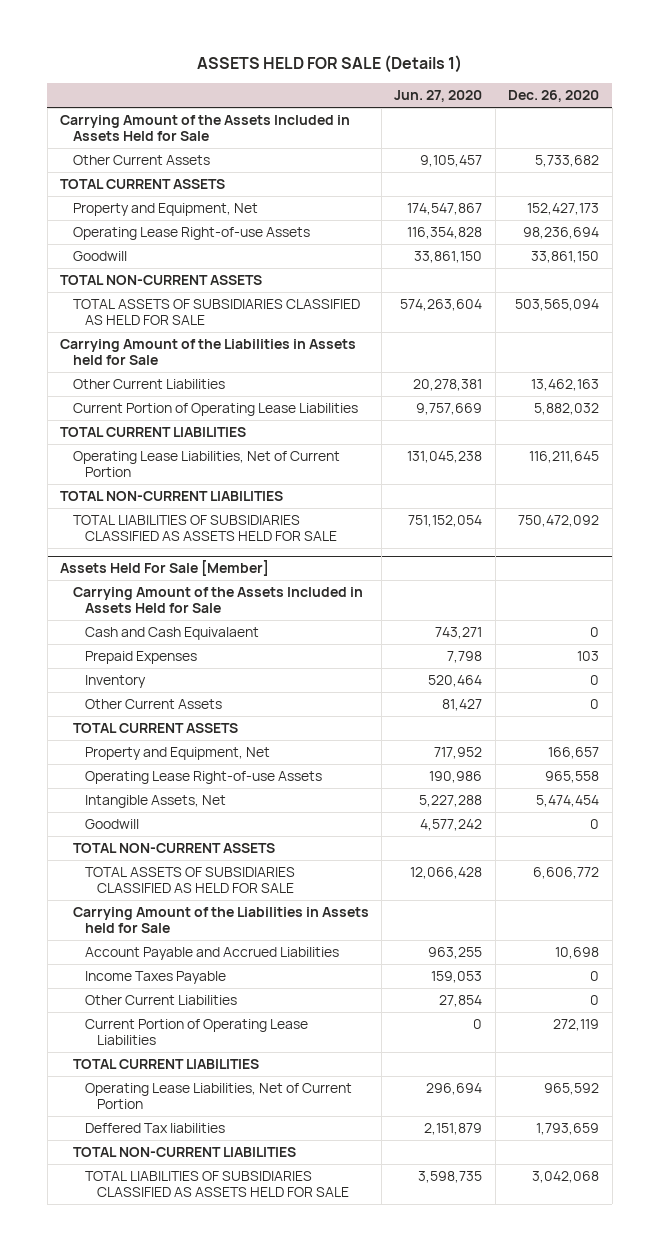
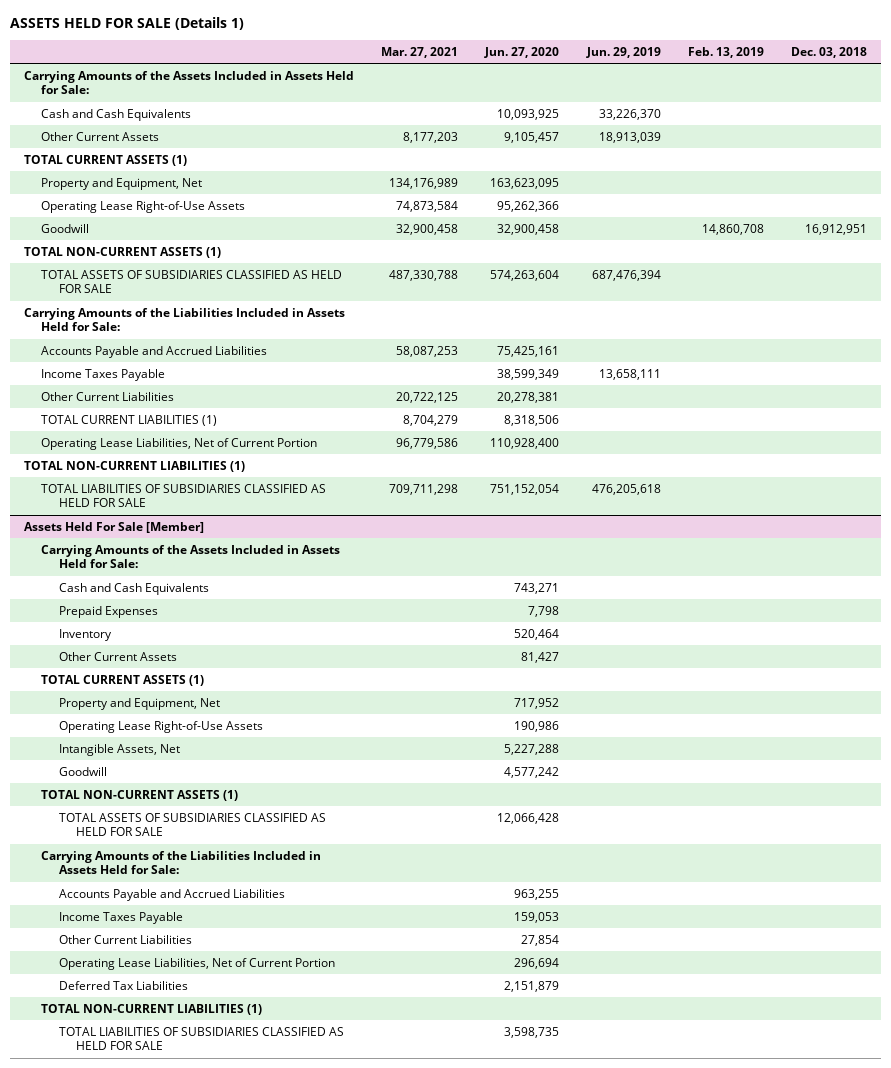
[508,90,600,103] Dec. 26, 2020 -> none
none -> [381,46,459,58] Mar. 27, 2021
none -> [585,46,661,58] Jun. 29, 2019
none -> [688,46,765,58] Feb. 13, 2019
none -> [791,46,868,58] Dec. 03, 2018
[60,115,351,142] Carrying Amount of the Assets Included in Assets Held for Sale -> [23,70,354,95] Carrying Amounts of the Assets Included in Assets Held for Sale:
none -> [41,108,192,121] Cash and Cash Equivalents
[60,179,226,190] TOTAL CURRENT ASSETS -> [23,154,187,166] TOTAL CURRENT ASSETS (1)
[407,203,483,216] 174,547,867 -> [490,177,560,189] 163,623,095
[72,227,310,241] Operating Lease Right-of-use Assets -> [41,200,246,213] Operating Lease Right-of-Use Assets
[407,227,483,240] 116,354,828 -> [497,200,560,212] 95,262,366
[414,251,483,264] 33,861,150 -> [497,223,560,235] 32,900,458
[60,275,263,286] TOTAL NON-CURRENT ASSETS -> [23,246,221,258] TOTAL NON-CURRENT ASSETS (1)
[60,339,357,366] Carrying Amount of the Liabilities in Assets held for Sale -> [23,307,345,332] Carrying Amounts of the Liabilities Included in Assets Held for Sale:
none -> [41,345,268,358] Accounts Payable and Accrued Liabilities
none -> [41,368,166,381] Income Taxes Payable
[60,427,247,438] TOTAL CURRENT LIABILITIES -> none
[72,403,358,417] Current Portion of Operating Lease Liabilities -> [41,414,218,426] TOTAL CURRENT LIABILITIES (1)
[416,403,483,416] 9,757,669 -> [504,414,560,426] 8,318,506
[407,451,483,464] 131,045,238 -> [490,437,560,449] 110,928,400
[60,491,284,502] TOTAL NON-CURRENT LIABILITIES -> [23,460,245,472] TOTAL NON-CURRENT LIABILITIES (1)
[72,515,337,542] TOTAL LIABILITIES OF SUBSIDIARIES CLASSIFIED AS ASSETS HELD FOR SALE -> [41,483,327,508] TOTAL LIABILITIES OF SUBSIDIARIES CLASSIFIED AS HELD FOR SALE
[72,587,363,614] Carrying Amount of the Assets Included in Assets Held for Sale -> [41,544,341,569] Carrying Amounts of the Assets Included in Assets Held for Sale:
[84,627,259,641] Cash and Cash Equivalaent -> [58,582,209,595] Cash and Cash Equivalents
[72,723,238,734] TOTAL CURRENT ASSETS -> [41,674,205,686] TOTAL CURRENT ASSETS (1)
[84,771,322,785] Operating Lease Right-of-use Assets -> [58,720,263,733] Operating Lease Right-of-Use Assets
[72,843,275,854] TOTAL NON-CURRENT ASSETS -> [41,789,239,801] TOTAL NON-CURRENT ASSETS (1)
[72,907,369,934] Carrying Amount of the Liabilities in Assets held for Sale -> [41,850,322,875] Carrying Amounts of the Liabilities Included in Assets Held for Sale:
[84,947,339,961] Account Payable and Accrued Liabilities -> [58,888,285,901] Accounts Payable and Accrued Liabilities
[84,1019,308,1046] Current Portion of Operating Lease Liabilities -> none
[72,1059,259,1070] TOTAL CURRENT LIABILITIES -> none
[84,1123,225,1134] Deffered Tax liabilities -> [58,980,188,990] Deferred Tax Liabilities
[72,1147,296,1158] TOTAL NON-CURRENT LIABILITIES -> [41,1003,263,1015] TOTAL NON-CURRENT LIABILITIES (1)
[84,1171,350,1198] TOTAL LIABILITIES OF SUBSIDIARIES CLASSIFIED AS ASSETS HELD FOR SALE -> [58,1026,344,1051] TOTAL LIABILITIES OF SUBSIDIARIES CLASSIFIED AS HELD FOR SALE

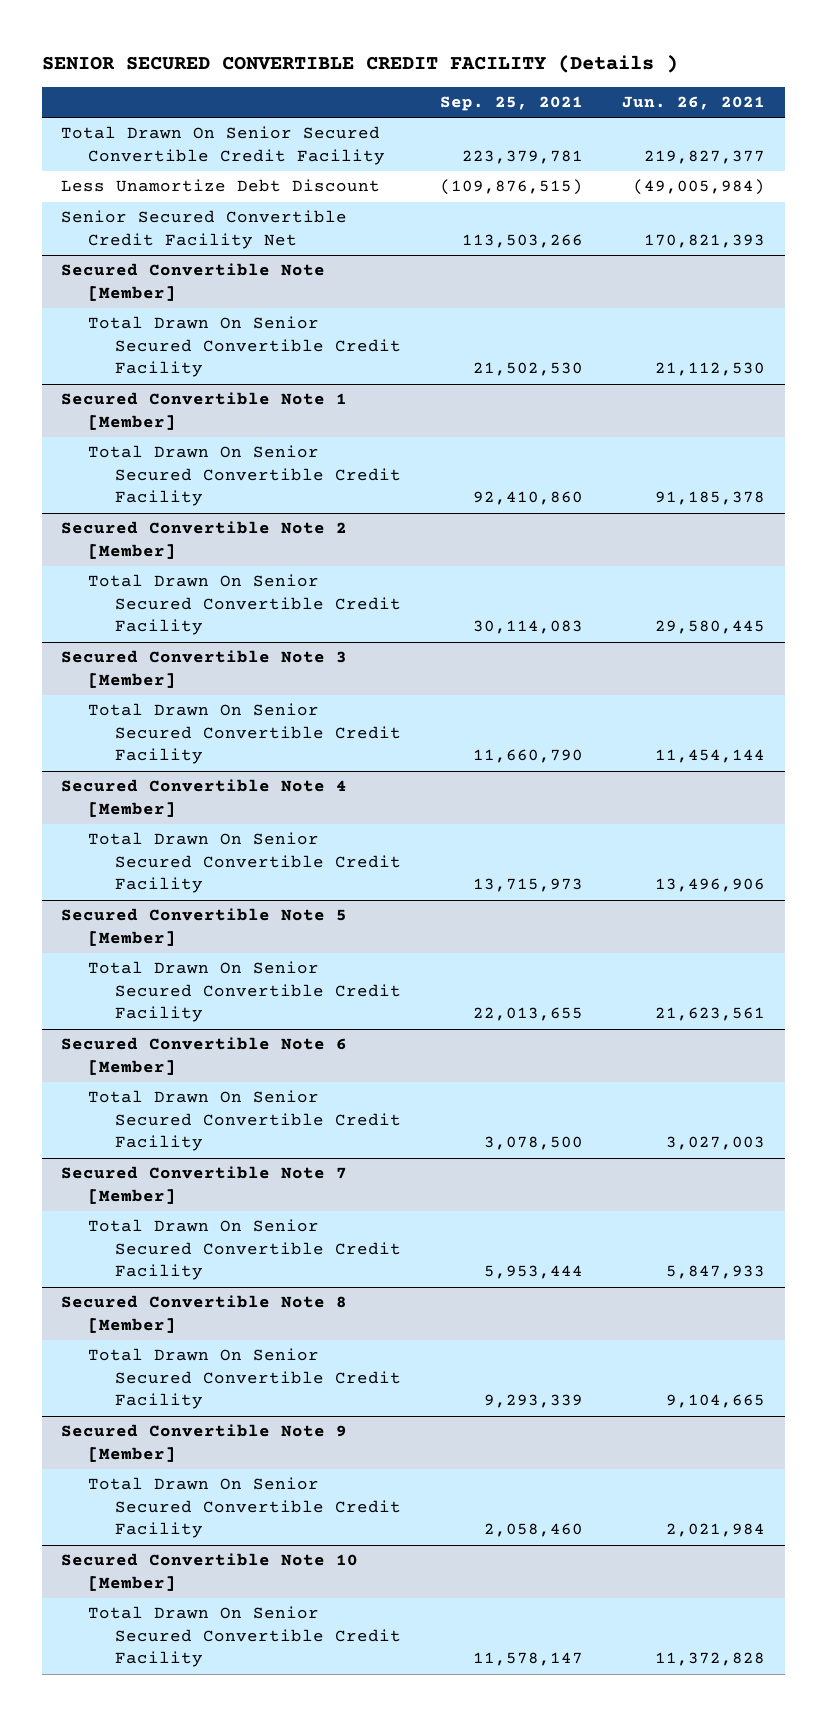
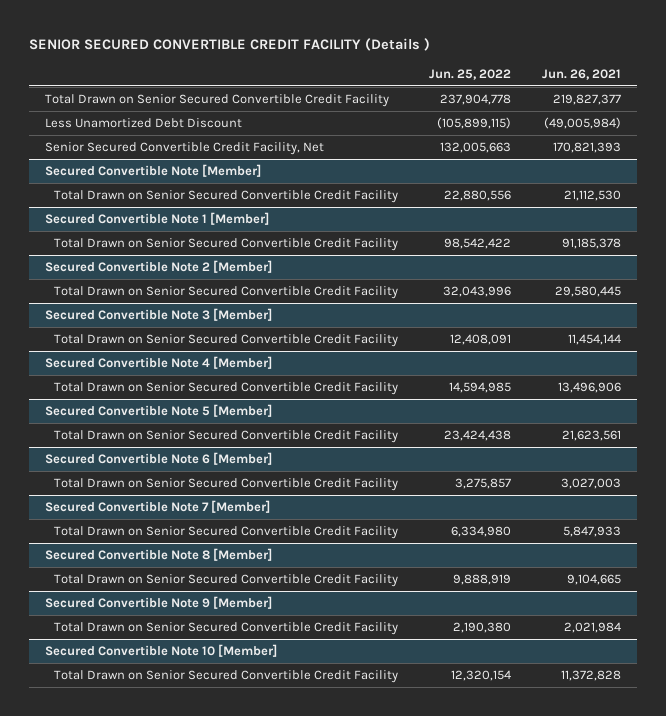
[440,96,584,112] Sep. 25, 2021 -> none
none -> [429,68,512,80] Jun. 25, 2022
[61,126,386,165] Total Drawn On Senior Secured Convertible Credit Facility -> [44,93,389,107] Total Drawn on Senior Secured Convertible Credit Facility
[61,179,381,193] Less Unamortize Debt Discount -> [44,117,242,128] Less Unamortized Debt Discount
[61,210,348,249] Senior Secured Convertible Credit Facility Net -> [44,141,324,155] Senior Secured Convertible Credit Facility, Net
[88,316,401,378] Total Drawn On Senior Secured Convertible Credit Facility -> [54,189,399,203] Total Drawn on Senior Secured Convertible Credit Facility
[88,445,401,507] Total Drawn On Senior Secured Convertible Credit Facility -> [54,237,399,251] Total Drawn on Senior Secured Convertible Credit Facility
[88,574,401,636] Total Drawn On Senior Secured Convertible Credit Facility -> [54,285,399,299] Total Drawn on Senior Secured Convertible Credit Facility
[88,703,401,765] Total Drawn On Senior Secured Convertible Credit Facility -> [54,333,399,347] Total Drawn on Senior Secured Convertible Credit Facility
[88,832,401,894] Total Drawn On Senior Secured Convertible Credit Facility -> [54,381,399,395] Total Drawn on Senior Secured Convertible Credit Facility
[88,961,401,1023] Total Drawn On Senior Secured Convertible Credit Facility -> [54,429,399,443] Total Drawn on Senior Secured Convertible Credit Facility
[88,1090,401,1152] Total Drawn On Senior Secured Convertible Credit Facility -> [54,477,399,491] Total Drawn on Senior Secured Convertible Credit Facility
[88,1219,401,1281] Total Drawn On Senior Secured Convertible Credit Facility -> [54,525,399,539] Total Drawn on Senior Secured Convertible Credit Facility
[88,1348,401,1410] Total Drawn On Senior Secured Convertible Credit Facility -> [54,573,399,587] Total Drawn on Senior Secured Convertible Credit Facility
[88,1477,401,1539] Total Drawn On Senior Secured Convertible Credit Facility -> [54,621,399,635] Total Drawn on Senior Secured Convertible Credit Facility
[88,1606,401,1668] Total Drawn On Senior Secured Convertible Credit Facility -> [54,669,399,683] Total Drawn on Senior Secured Convertible Credit Facility

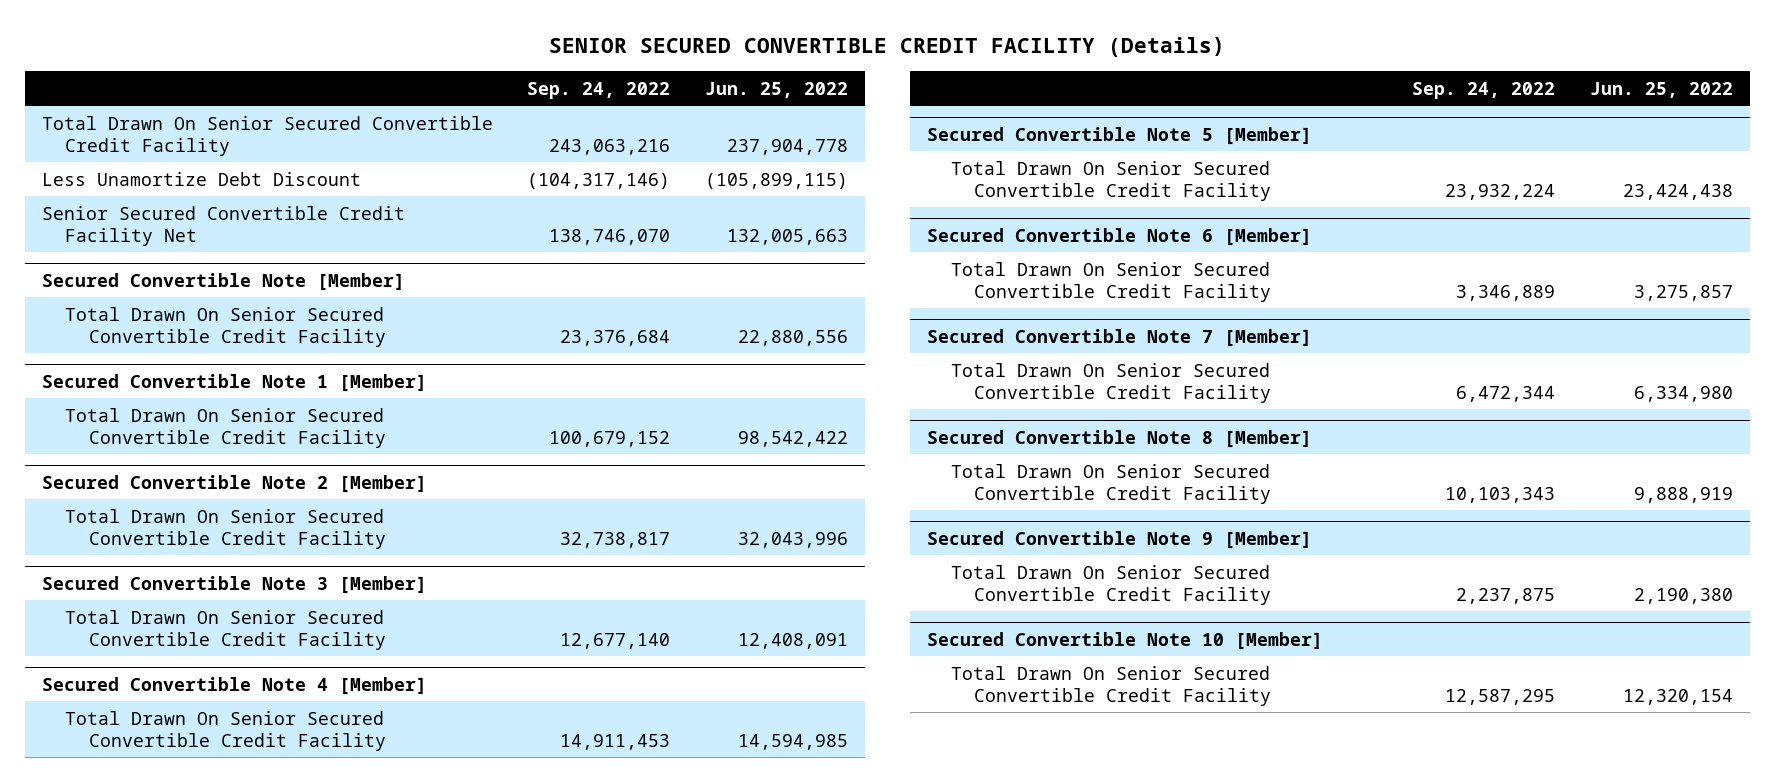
[29,38,431,52] SENIOR SECURED CONVERTIBLE CREDIT FACILITY (Details ) -> [549,36,1226,57] SENIOR SECURED CONVERTIBLE CREDIT FACILITY (Details)
[542,68,622,80] Jun. 26, 2021 -> none
none -> [527,81,671,99] Sep. 24, 2022
[44,93,389,107] Total Drawn on Senior Secured Convertible Credit Facility -> [41,115,493,156] Total Drawn On Senior Secured Convertible Credit Facility
[44,117,242,128] Less Unamortized Debt Discount -> [41,171,361,186] Less Unamortize Debt Discount
[44,141,324,155] Senior Secured Convertible Credit Facility, Net -> [41,205,405,246] Senior Secured Convertible Credit Facility Net
[54,189,399,203] Total Drawn on Senior Secured Convertible Credit Facility -> [65,306,387,347] Total Drawn On Senior Secured Convertible Credit Facility
[54,237,399,251] Total Drawn on Senior Secured Convertible Credit Facility -> [65,407,387,448] Total Drawn On Senior Secured Convertible Credit Facility
[54,285,399,299] Total Drawn on Senior Secured Convertible Credit Facility -> [65,508,387,549] Total Drawn On Senior Secured Convertible Credit Facility
[54,333,399,347] Total Drawn on Senior Secured Convertible Credit Facility -> [65,609,387,650] Total Drawn On Senior Secured Convertible Credit Facility
[54,381,399,395] Total Drawn on Senior Secured Convertible Credit Facility -> [65,710,387,751] Total Drawn On Senior Secured Convertible Credit Facility
[54,429,399,443] Total Drawn on Senior Secured Convertible Credit Facility -> [950,160,1272,201] Total Drawn On Senior Secured Convertible Credit Facility
[54,477,399,491] Total Drawn on Senior Secured Convertible Credit Facility -> [950,261,1272,302] Total Drawn On Senior Secured Convertible Credit Facility
[54,525,399,539] Total Drawn on Senior Secured Convertible Credit Facility -> [950,362,1272,403] Total Drawn On Senior Secured Convertible Credit Facility
[54,573,399,587] Total Drawn on Senior Secured Convertible Credit Facility -> [950,463,1272,504] Total Drawn On Senior Secured Convertible Credit Facility
[54,621,399,635] Total Drawn on Senior Secured Convertible Credit Facility -> [950,564,1272,605] Total Drawn On Senior Secured Convertible Credit Facility
[54,669,399,683] Total Drawn on Senior Secured Convertible Credit Facility -> [950,665,1272,706] Total Drawn On Senior Secured Convertible Credit Facility

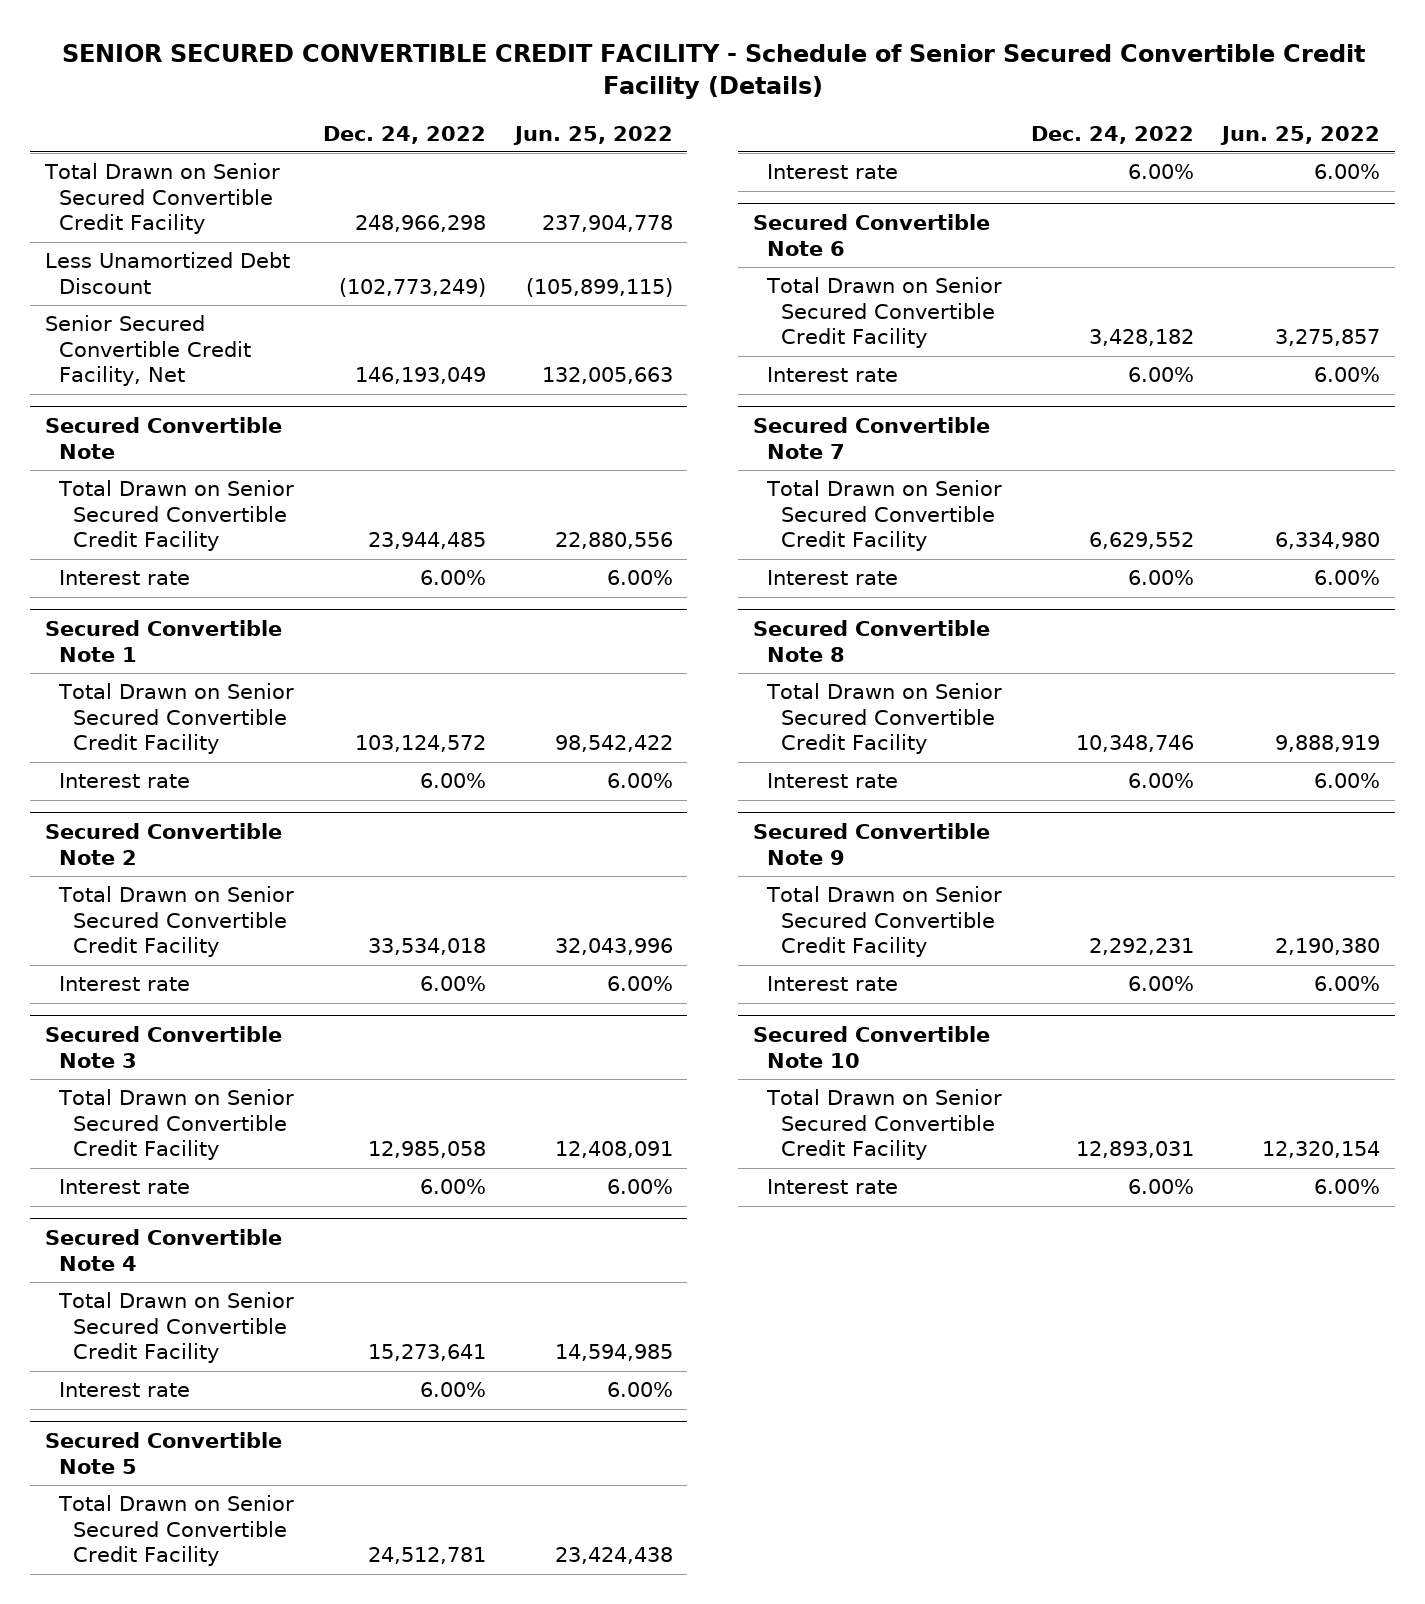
[549,36,1226,57] SENIOR SECURED CONVERTIBLE CREDIT FACILITY (Details) -> [61,44,1365,99] SENIOR SECURED CONVERTIBLE CREDIT FACILITY - Schedule of Senior Secured Convertible Credit Facility (Details)
[527,81,671,99] Sep. 24, 2022 -> none
none -> [322,125,486,144] Dec. 24, 2022
[41,115,493,156] Total Drawn On Senior Secured Convertible Credit Facility -> [43,163,280,235] Total Drawn on Senior Secured Convertible Credit Facility
[41,171,361,186] Less Unamortize Debt Discount -> [44,252,290,294] Less Unamortized Debt Discount
[41,205,405,246] Senior Secured Convertible Credit Facility Net -> [44,315,252,387] Senior Secured Convertible Credit Facility, Net
[41,272,405,291] Secured Convertible Note [Member] -> [44,417,282,459] Secured Convertible Note
[65,306,387,347] Total Drawn On Senior Secured Convertible Credit Facility -> [58,480,295,552] Total Drawn on Senior Secured Convertible Credit Facility
none -> [59,570,191,586] Interest rate
[41,373,427,392] Secured Convertible Note 1 [Member] -> [44,620,282,662] Secured Convertible Note 1
[65,407,387,448] Total Drawn On Senior Secured Convertible Credit Facility -> [58,683,295,755] Total Drawn on Senior Secured Convertible Credit Facility
none -> [59,773,191,789] Interest rate
[41,474,427,493] Secured Convertible Note 2 [Member] -> [44,823,282,865] Secured Convertible Note 2
[65,508,387,549] Total Drawn On Senior Secured Convertible Credit Facility -> [58,886,295,958] Total Drawn on Senior Secured Convertible Credit Facility
none -> [59,976,191,992] Interest rate
[41,575,427,594] Secured Convertible Note 3 [Member] -> [44,1026,282,1068] Secured Convertible Note 3
[65,609,387,650] Total Drawn On Senior Secured Convertible Credit Facility -> [58,1089,295,1161] Total Drawn on Senior Secured Convertible Credit Facility
none -> [59,1179,191,1195] Interest rate
[41,676,427,695] Secured Convertible Note 4 [Member] -> [44,1229,282,1271] Secured Convertible Note 4
[65,710,387,751] Total Drawn On Senior Secured Convertible Credit Facility -> [58,1292,295,1364] Total Drawn on Senior Secured Convertible Credit Facility
none -> [59,1382,191,1398] Interest rate
[927,126,1313,145] Secured Convertible Note 5 [Member] -> [44,1432,282,1474] Secured Convertible Note 5
[950,160,1272,201] Total Drawn On Senior Secured Convertible Credit Facility -> [58,1495,295,1567] Total Drawn on Senior Secured Convertible Credit Facility
none -> [766,164,898,180] Interest rate
[927,227,1313,246] Secured Convertible Note 6 [Member] -> [752,214,990,256] Secured Convertible Note 6
[950,261,1272,302] Total Drawn On Senior Secured Convertible Credit Facility -> [765,277,1002,349] Total Drawn on Senior Secured Convertible Credit Facility
none -> [766,367,898,383] Interest rate
[927,328,1313,347] Secured Convertible Note 7 [Member] -> [752,417,990,459] Secured Convertible Note 7
[950,362,1272,403] Total Drawn On Senior Secured Convertible Credit Facility -> [765,480,1002,552] Total Drawn on Senior Secured Convertible Credit Facility
none -> [766,570,898,586] Interest rate
[927,429,1313,448] Secured Convertible Note 8 [Member] -> [752,620,990,662] Secured Convertible Note 8
[950,463,1272,504] Total Drawn On Senior Secured Convertible Credit Facility -> [765,683,1002,755] Total Drawn on Senior Secured Convertible Credit Facility
none -> [766,773,898,789] Interest rate
[927,530,1313,549] Secured Convertible Note 9 [Member] -> [752,823,990,865] Secured Convertible Note 9
[950,564,1272,605] Total Drawn On Senior Secured Convertible Credit Facility -> [765,886,1002,958] Total Drawn on Senior Secured Convertible Credit Facility
none -> [766,976,898,992] Interest rate
[927,631,1324,650] Secured Convertible Note 10 [Member] -> [752,1026,990,1068] Secured Convertible Note 10
[950,665,1272,706] Total Drawn On Senior Secured Convertible Credit Facility -> [765,1089,1002,1161] Total Drawn on Senior Secured Convertible Credit Facility
none -> [766,1179,898,1195] Interest rate

